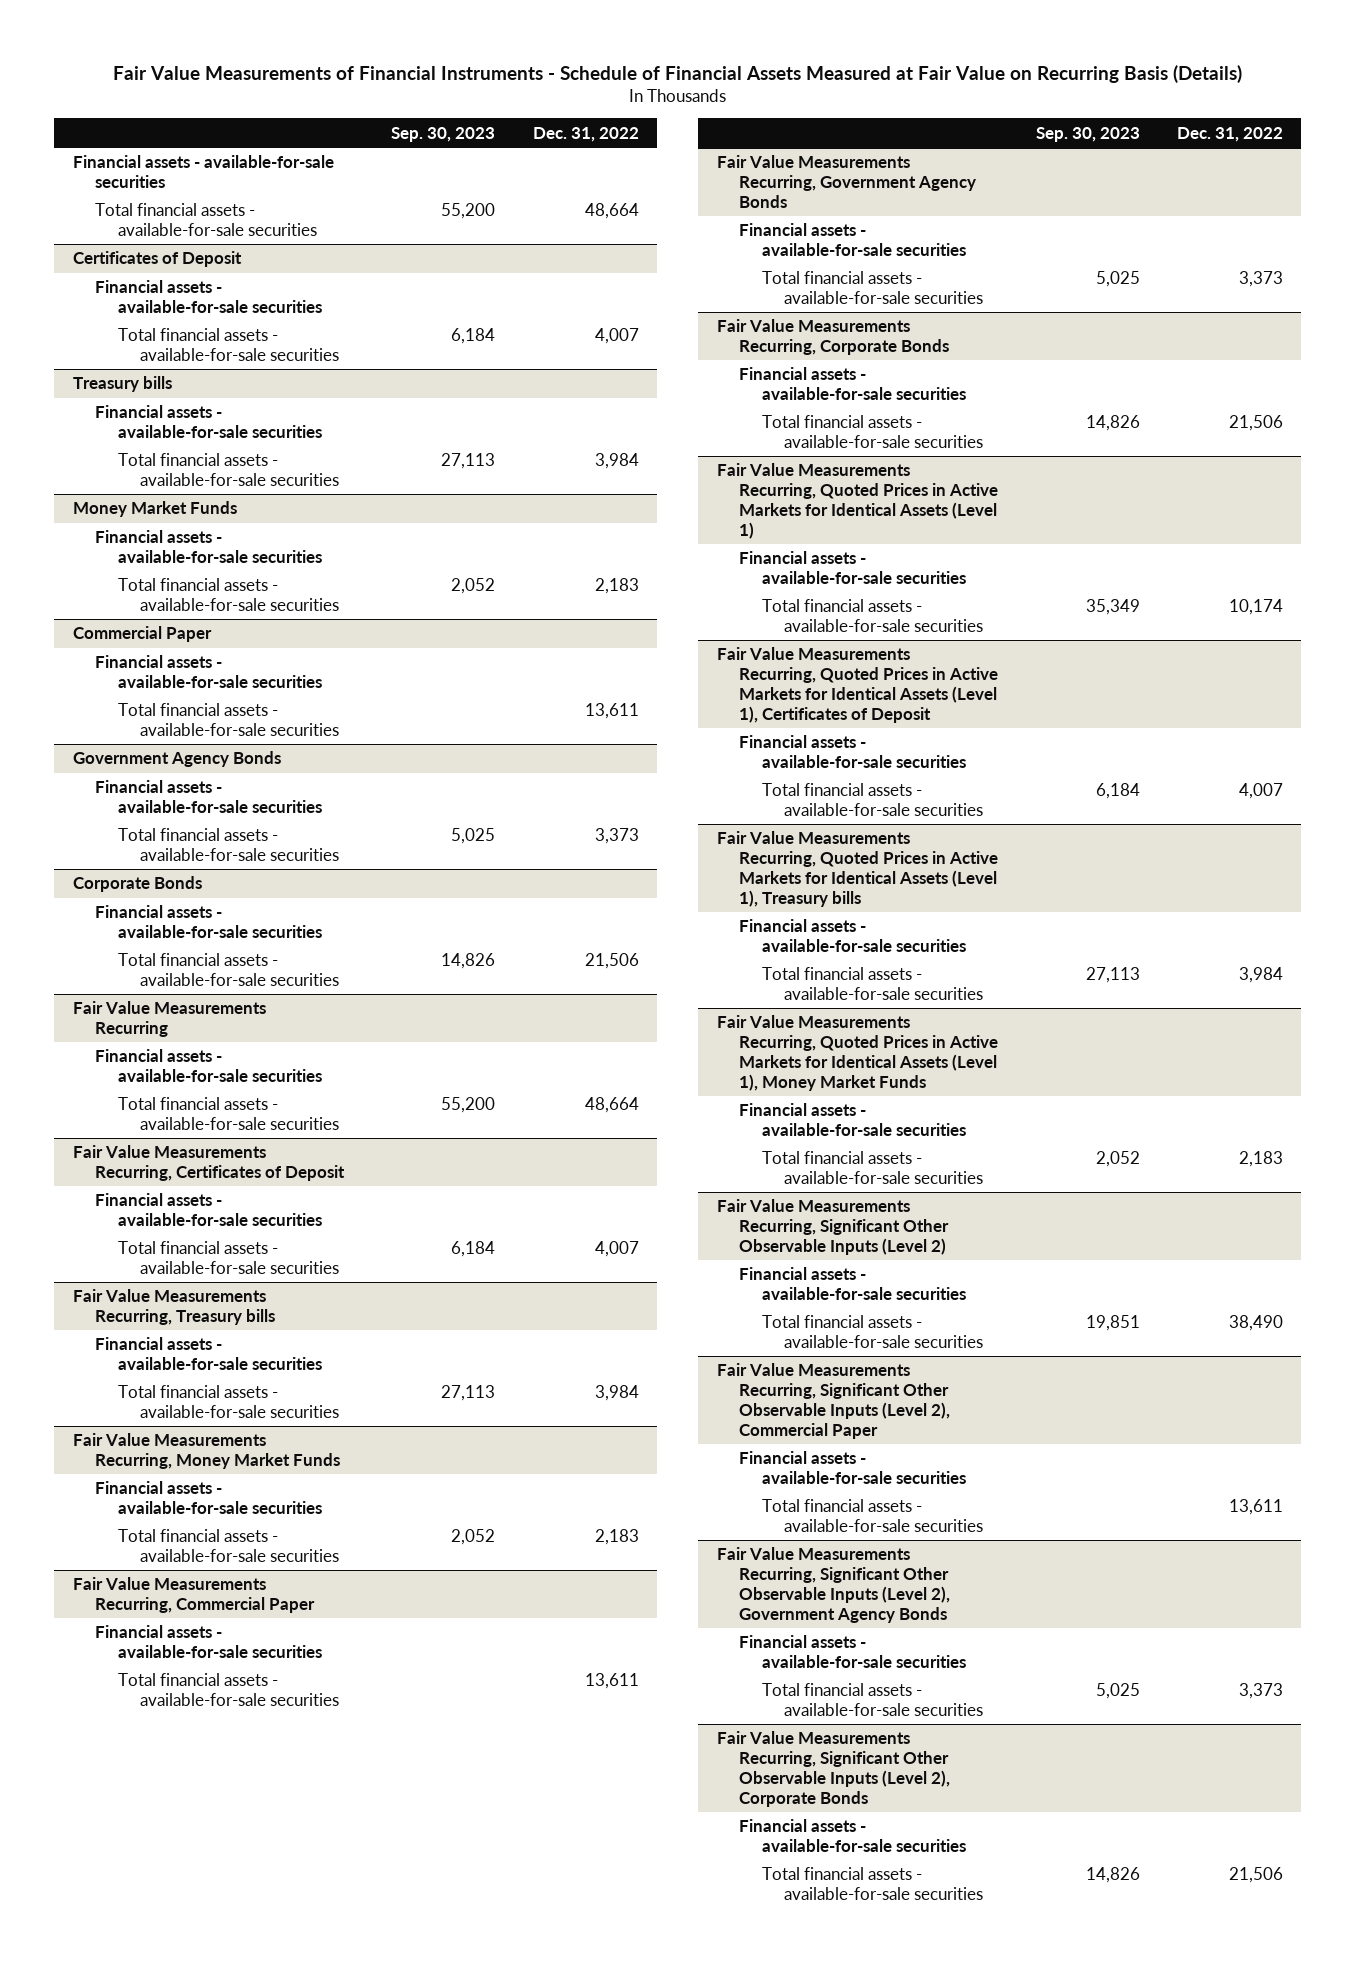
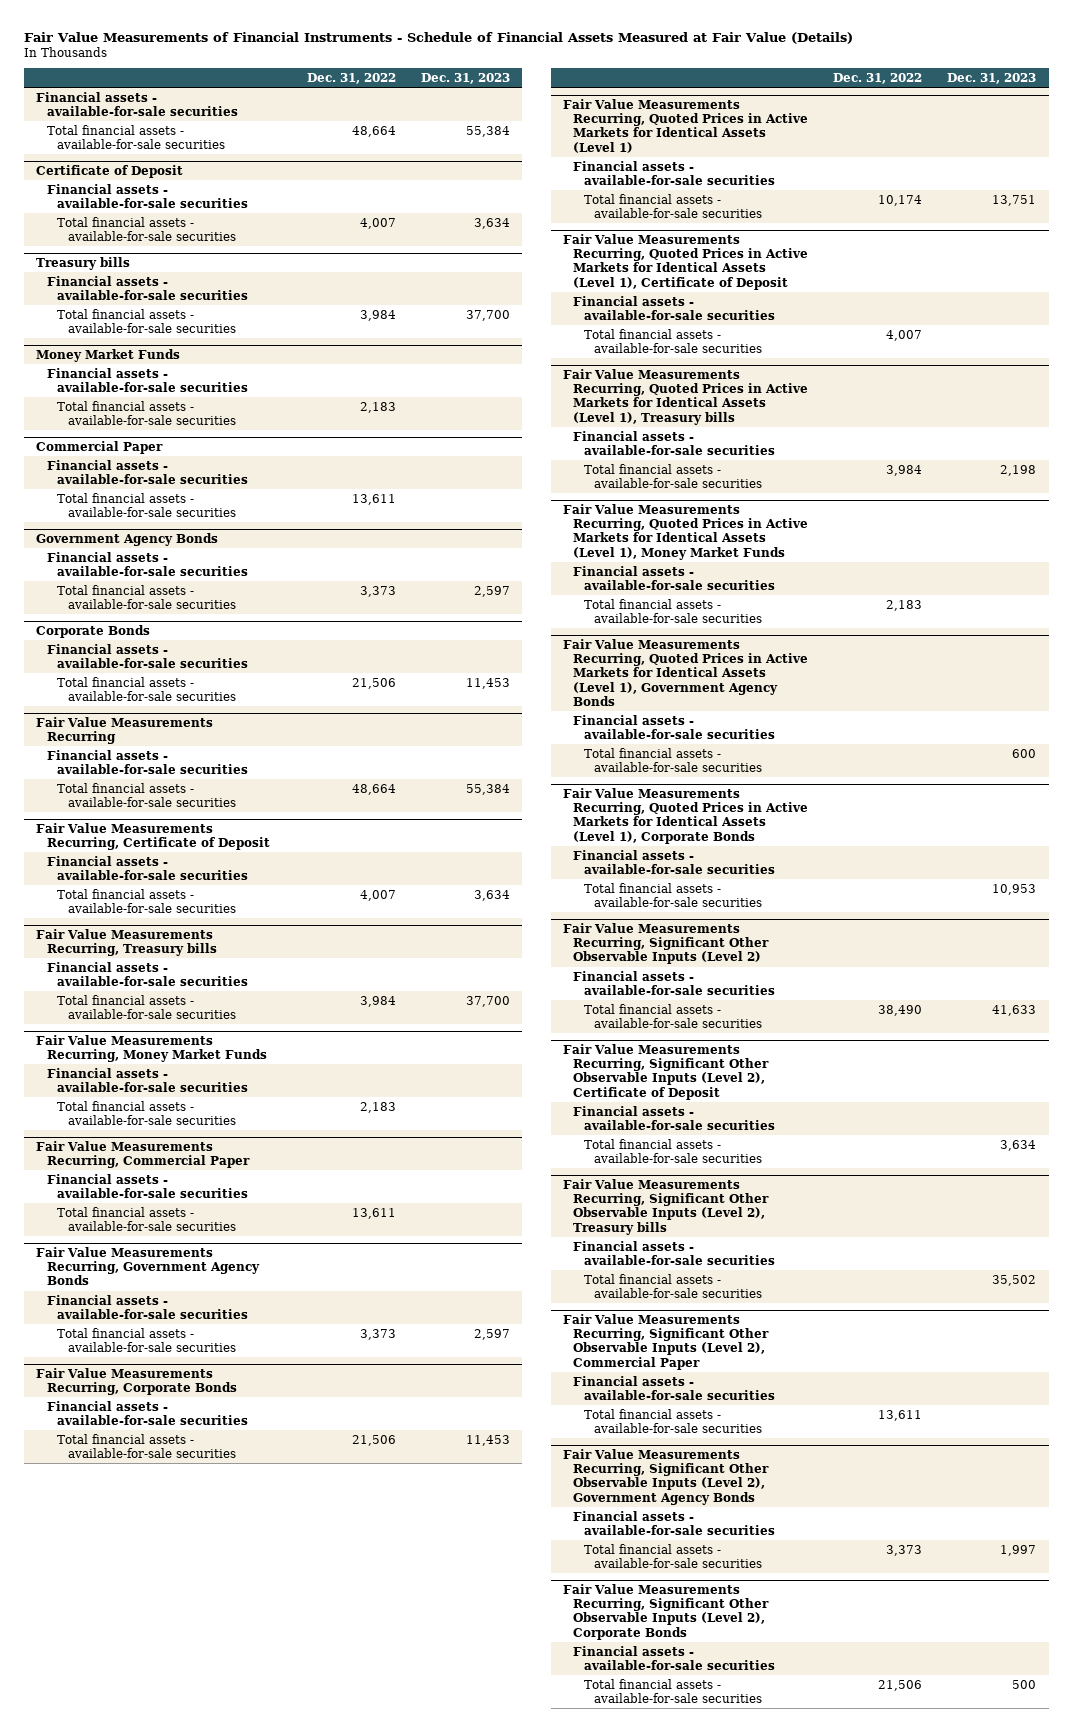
[112,64,1242,83] Fair Value Measurements of Financial Instruments - Schedule of Financial Assets Measured at Fair Value on Recurring Basis (Details) -> [24,31,854,44] Fair Value Measurements of Financial Instruments - Schedule of Financial Assets Measured at Fair Value (Details)
[391,126,496,142] Sep. 30, 2023 -> none
none -> [420,73,510,85] Dec. 31, 2023
[72,251,242,268] Certificates of Deposit -> [36,164,184,178] Certificate of Deposit
[72,1145,346,1182] Fair Value Measurements Recurring, Certificates of Deposit -> [36,822,270,851] Fair Value Measurements Recurring, Certificate of Deposit
[716,647,999,723] Fair Value Measurements Recurring, Quoted Prices in Active Markets for Identical Assets (Level 1), Certificates of Deposit -> [562,233,809,290] Fair Value Measurements Recurring, Quoted Prices in Active Markets for Identical Assets (Level 1), Certificate of Deposit
none -> [562,638,809,706] Fair Value Measurements Recurring, Quoted Prices in Active Markets for Identical Assets (Level 1), Government Agency Bonds
none -> [573,714,775,739] Financial assets - available-for-sale securities
none -> [583,747,763,772] Total financial assets - available-for-sale securities
none -> [562,787,809,844] Fair Value Measurements Recurring, Quoted Prices in Active Markets for Identical Assets (Level 1), Corporate Bonds
none -> [573,849,775,874] Financial assets - available-for-sale securities
none -> [583,882,763,907] Total financial assets - available-for-sale securities
none -> [562,1043,770,1100] Fair Value Measurements Recurring, Significant Other Observable Inputs (Level 2), Certificate of Deposit
none -> [573,1105,775,1130] Financial assets - available-for-sale securities
none -> [583,1138,763,1163] Total financial assets - available-for-sale securities
none -> [562,1178,770,1235] Fair Value Measurements Recurring, Significant Other Observable Inputs (Level 2), Treasury bills
none -> [573,1240,775,1265] Financial assets - available-for-sale securities
none -> [583,1273,763,1298] Total financial assets - available-for-sale securities

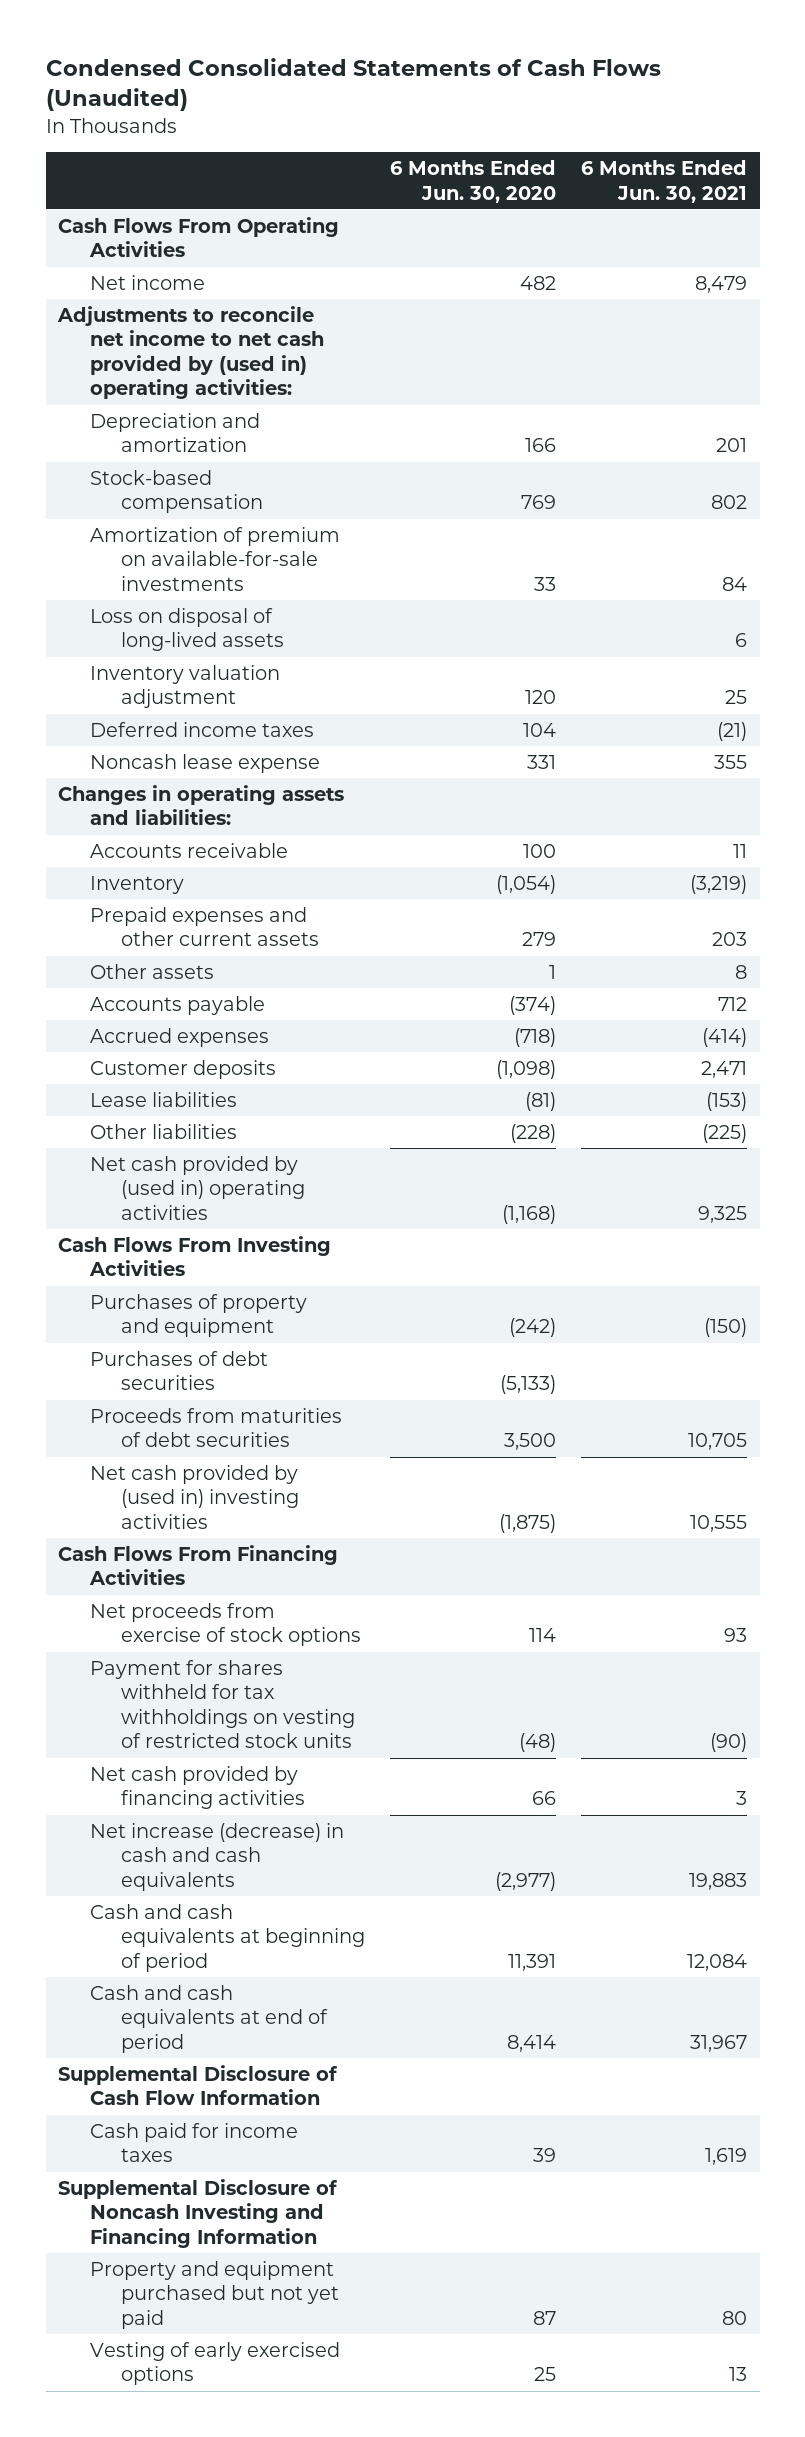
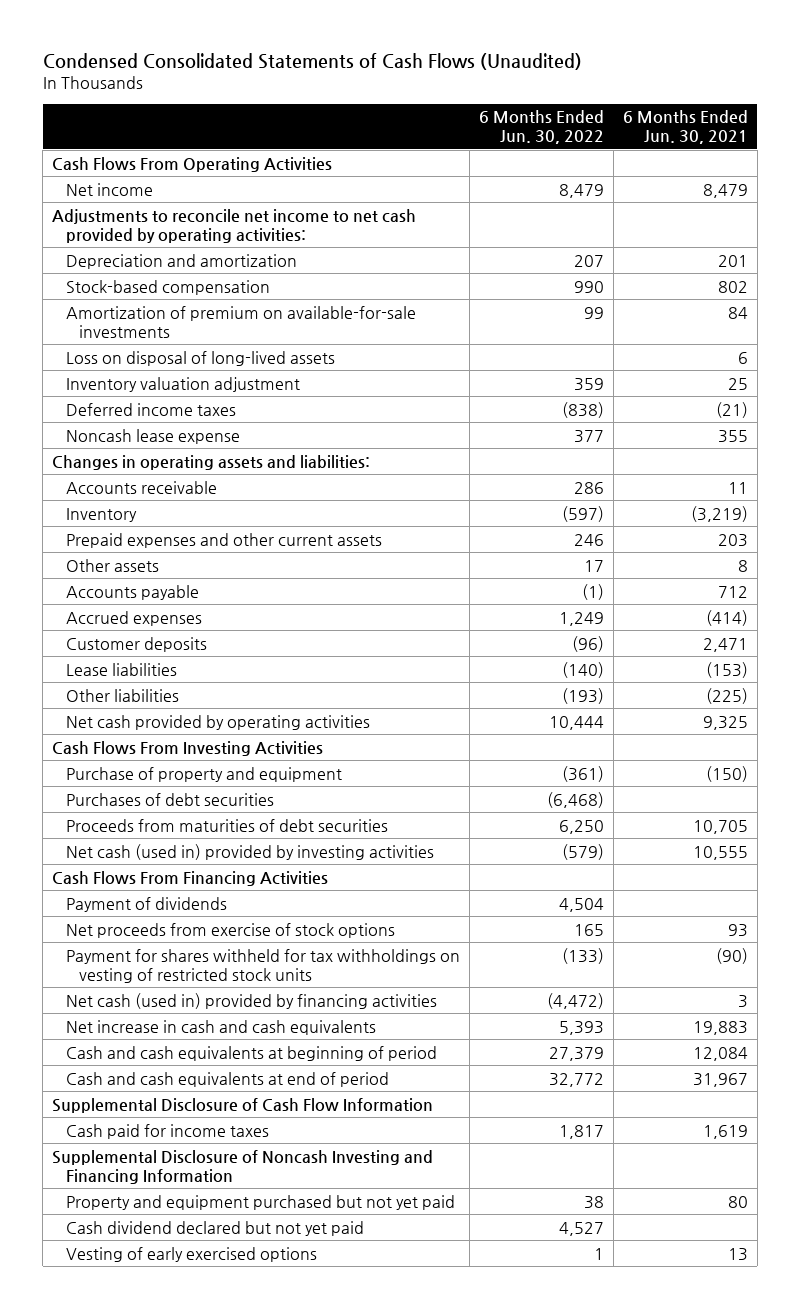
[389,160,556,203] 6 Months Ended Jun. 30, 2020 -> none
none -> [478,110,604,145] 6 Months Ended Jun. 30, 2022
[57,305,324,400] Adjustments to reconcile net income to net cash provided by (used in) operating activities: -> [52,208,417,243] Adjustments to reconcile net income to net cash provided by operating activities:
[89,1155,305,1220] Net cash provided by (used in) operating activities -> [65,714,370,730] Net cash provided by operating activities
[89,1293,307,1338] Purchases of property and equipment -> [65,766,342,782] Purchase of property and equipment
[89,1464,299,1529] Net cash provided by (used in) investing activities -> [65,843,434,860] Net cash (used in) provided by investing activities
none -> [65,896,227,912] Payment of dividends
[89,1765,305,1810] Net cash provided by financing activities -> [65,992,437,1009] Net cash (used in) provided by financing activities
[89,1822,344,1891] Net increase (decrease) in cash and cash equivalents -> [65,1019,376,1035] Net increase in cash and cash equivalents
none -> [65,1220,364,1236] Cash dividend declared but not yet paid

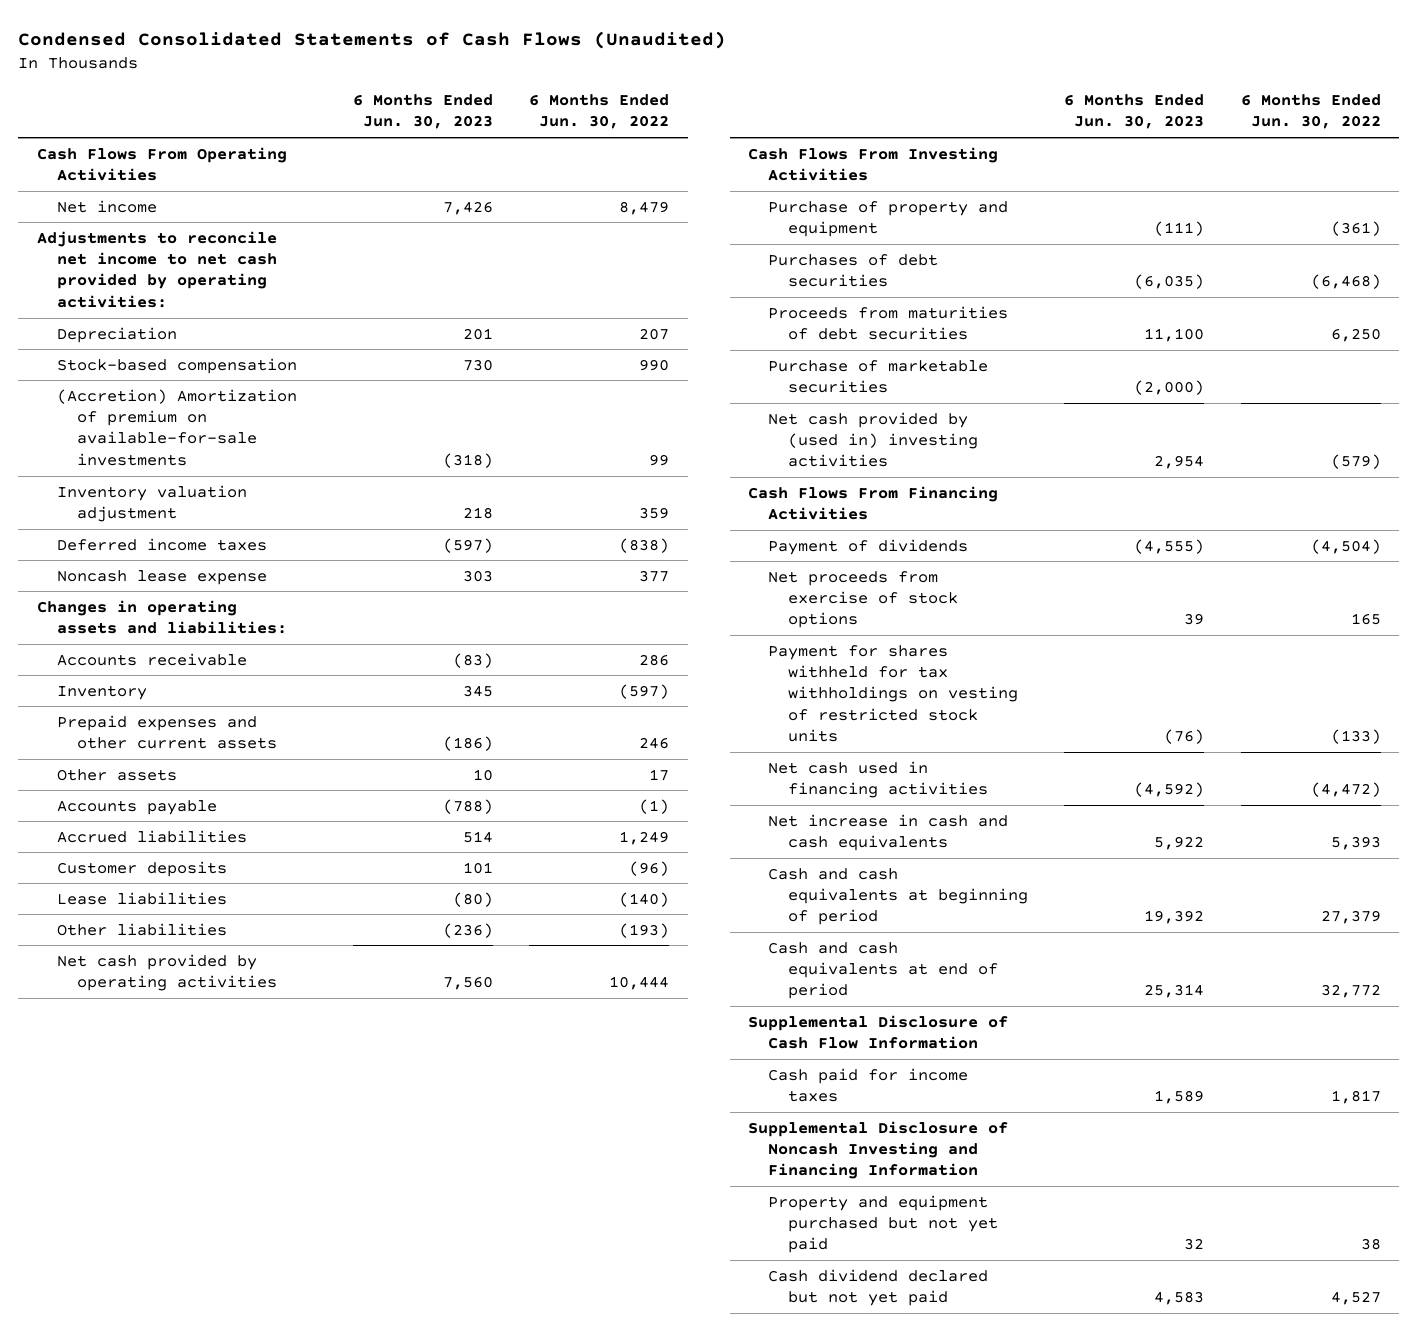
[622,110,748,145] 6 Months Ended Jun. 30, 2021 -> none
none -> [353,94,494,130] 6 Months Ended Jun. 30, 2023
[65,253,297,269] Depreciation and amortization -> none
none -> [56,326,177,343] Depreciation
[65,350,335,366] Loss on disposal of long-lived assets -> none
[65,305,416,338] Amortization of premium on available-for-sale investments -> [56,388,297,466] (Accretion) Amortization of premium on available-for-sale investments
[65,610,202,626] Accrued expenses -> [56,829,247,843] Accrued liabilities
none -> [767,359,988,394] Purchase of marketable securities
[65,843,434,860] Net cash (used in) provided by investing activities -> [767,411,979,468] Net cash provided by (used in) investing activities
[558,897,604,912] 4,504 -> [1310,538,1381,554] (4,504)
[65,992,437,1009] Net cash (used in) provided by financing activities -> [767,760,989,799] Net cash used in financing activities
[65,1246,317,1262] Vesting of early exercised options -> none

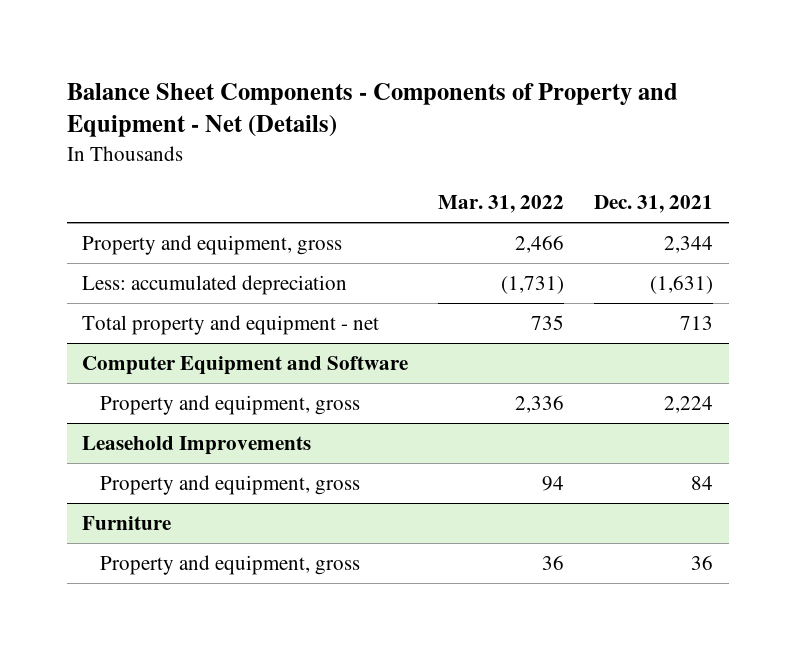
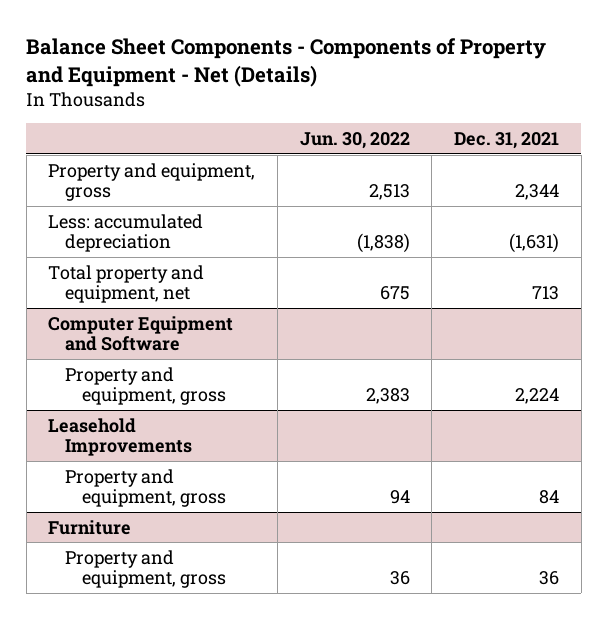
[438,195,565,214] Mar. 31, 2022 -> none
none -> [299,131,410,149] Jun. 30, 2022
[81,315,379,336] Total property and equipment - net -> [48,264,205,304] Total property and equipment, net

